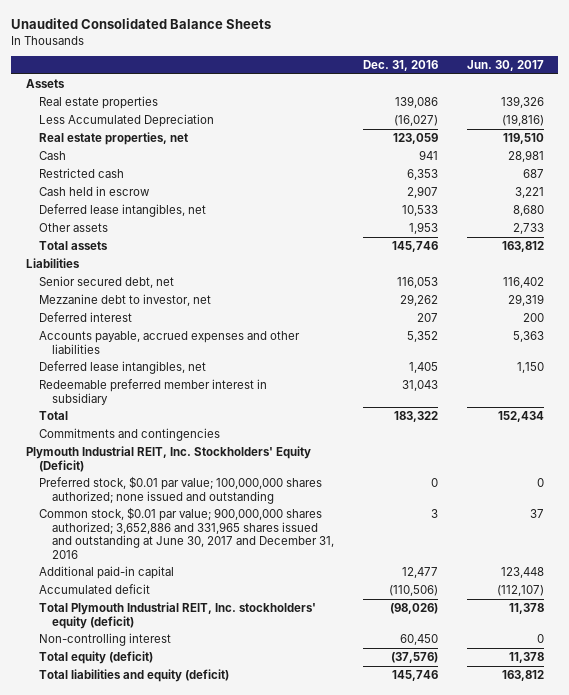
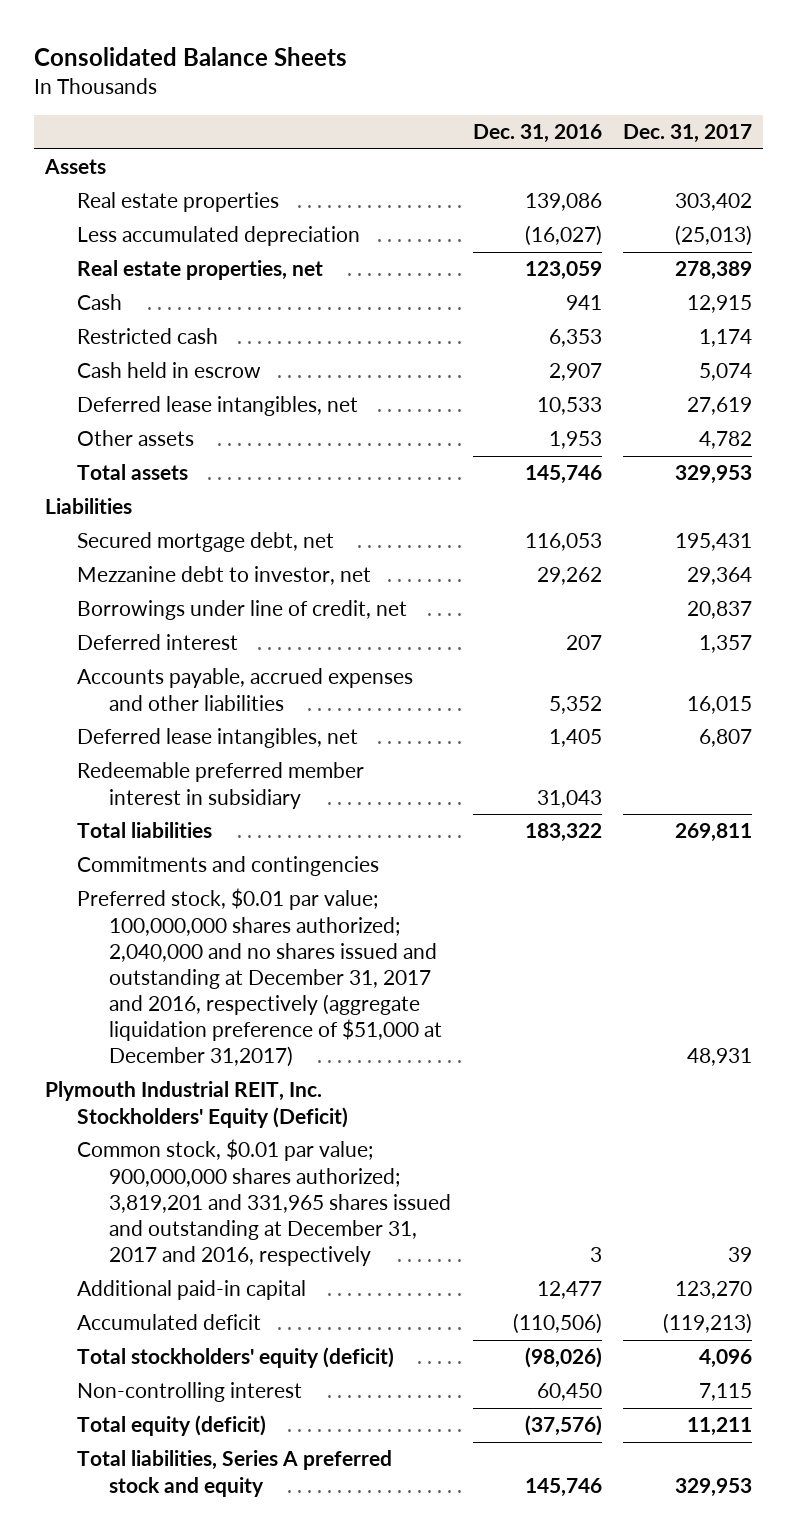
[11,18,272,30] Unaudited Consolidated Balance Sheets -> [34,47,348,67] Consolidated Balance Sheets
[466,60,544,72] Jun. 30, 2017 -> none
none -> [623,124,753,144] Dec. 31, 2017
[38,114,214,128] Less Accumulated Depreciation -> [77,226,361,247] Less accumulated depreciation
[38,276,174,289] Senior secured debt, net -> [77,532,335,553] Secured mortgage debt, net
none -> [77,600,408,621] Borrowings under line of credit, net
[38,411,68,421] Total -> [77,822,213,839] Total liabilities
none -> [77,888,443,1068] Preferred stock, $0.01 par value; 100,000,000 shares authorized; 2,040,000 and no shares issued and outstanding at December 31, 2017 and 2016, respectively (aggregate liquidation preference of $51,000 at December 31,2017)
[38,476,322,504] Preferred stock, $0.01 par value; 100,000,000 shares authorized; none issued and outstanding -> none
[38,507,335,559] Common stock, $0.01 par value; 900,000,000 shares authorized; 3,652,886 and 331,965 shares issued and outstanding at June 30, 2017 and December 31, 2016 -> [77,1139,452,1267] Common stock, $0.01 par value; 900,000,000 shares authorized; 3,819,201 and 331,965 shares issued and outstanding at December 31, 2017 and 2016, respectively
[38,602,316,629] Total Plymouth Industrial REIT, Inc. stockholders' equity (deficit) -> [77,1347,395,1369] Total stockholders' equity (deficit)
[38,669,229,683] Total liabilities and equity (deficit) -> [77,1450,393,1497] Total liabilities, Series A preferred stock and equity

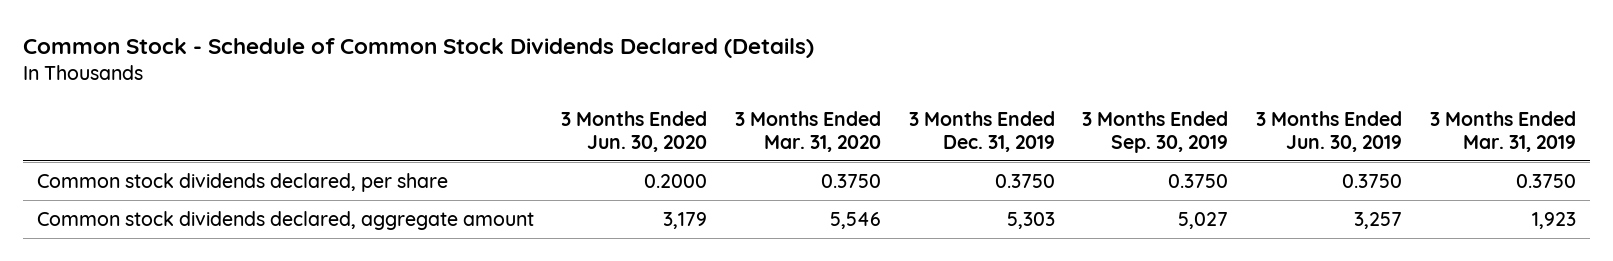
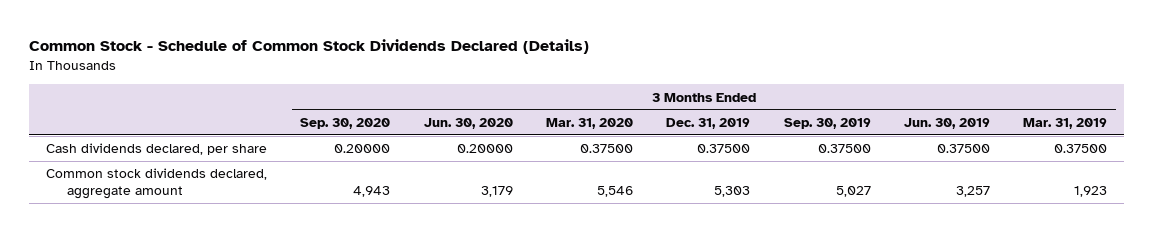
none -> [300,118,391,130] Sep. 30, 2020
[36,172,448,192] Common stock dividends declared, per share -> [45,143,267,156] Cash dividends declared, per share
[644,173,708,188] 0.2000 -> [456,144,513,154] 0.20000
[821,173,882,188] 0.3750 -> [579,144,633,154] 0.37500
[994,173,1055,188] 0.3750 -> [697,144,751,154] 0.37500
[1168,173,1229,188] 0.3750 -> [817,144,871,154] 0.37500
[1342,173,1403,188] 0.3750 -> [936,144,990,154] 0.37500
[1515,173,1576,188] 0.3750 -> [1054,144,1108,154] 0.37500

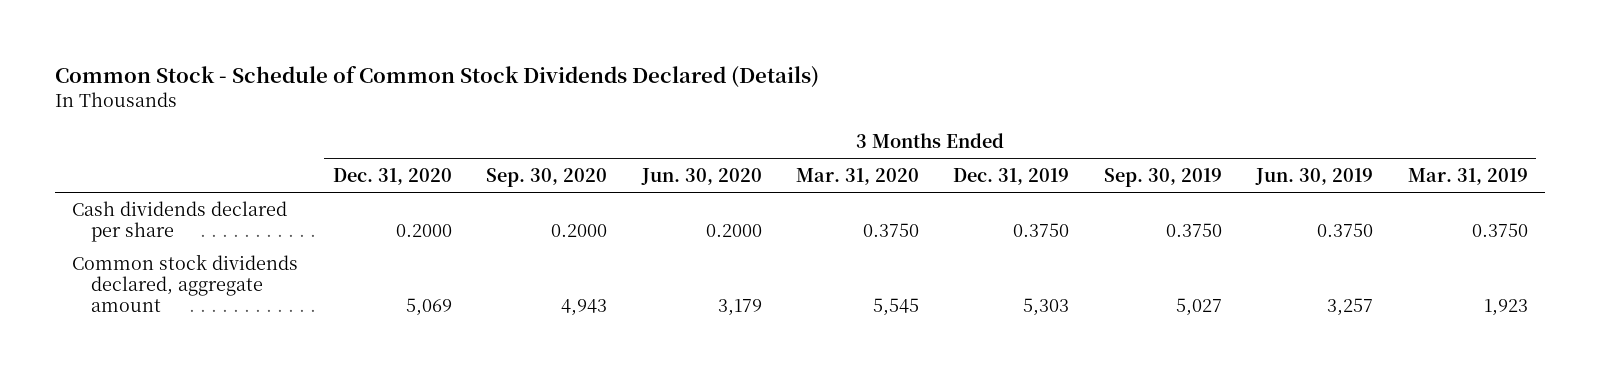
none -> [332,167,452,185] Dec. 31, 2020
[45,143,267,156] Cash dividends declared, per share -> [72,201,288,242] Cash dividends declared per share
[334,144,391,154] 0.20000 -> [551,223,608,237] 0.2000
[456,144,513,154] 0.20000 -> [705,223,762,237] 0.2000
[579,144,633,154] 0.37500 -> [863,222,920,237] 0.3750
[697,144,751,154] 0.37500 -> [1013,222,1070,237] 0.3750
[817,144,871,154] 0.37500 -> [1165,222,1222,237] 0.3750
[936,144,990,154] 0.37500 -> [1317,222,1374,237] 0.3750
[1054,144,1108,154] 0.37500 -> [1471,222,1528,237] 0.3750
[596,185,633,197] 5,546 -> [873,297,920,316] 5,545

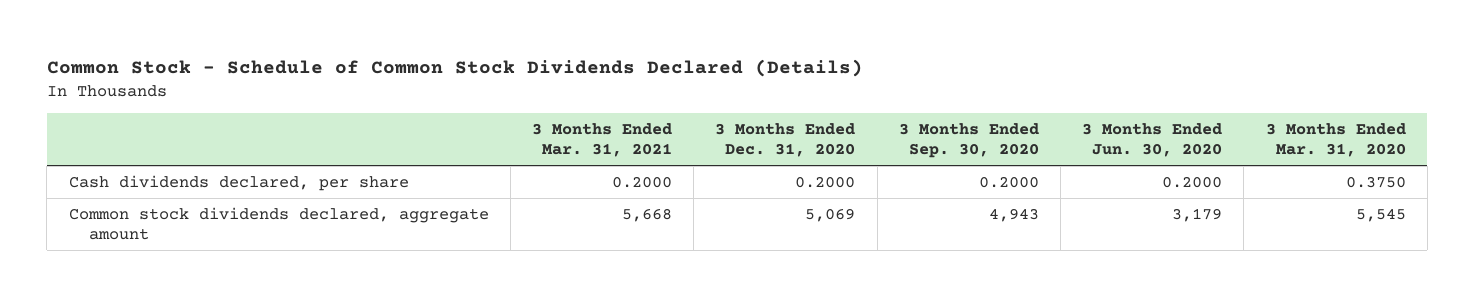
[953,167,1070,185] Dec. 31, 2019 -> none
[1103,167,1222,187] Sep. 30, 2019 -> none
[1255,167,1374,185] Jun. 30, 2019 -> none
[1407,167,1528,185] Mar. 31, 2019 -> none
none -> [531,123,672,158] 3 Months Ended Mar. 31, 2021
[72,201,288,242] Cash dividends declared per share -> [68,174,409,191] Cash dividends declared, per share

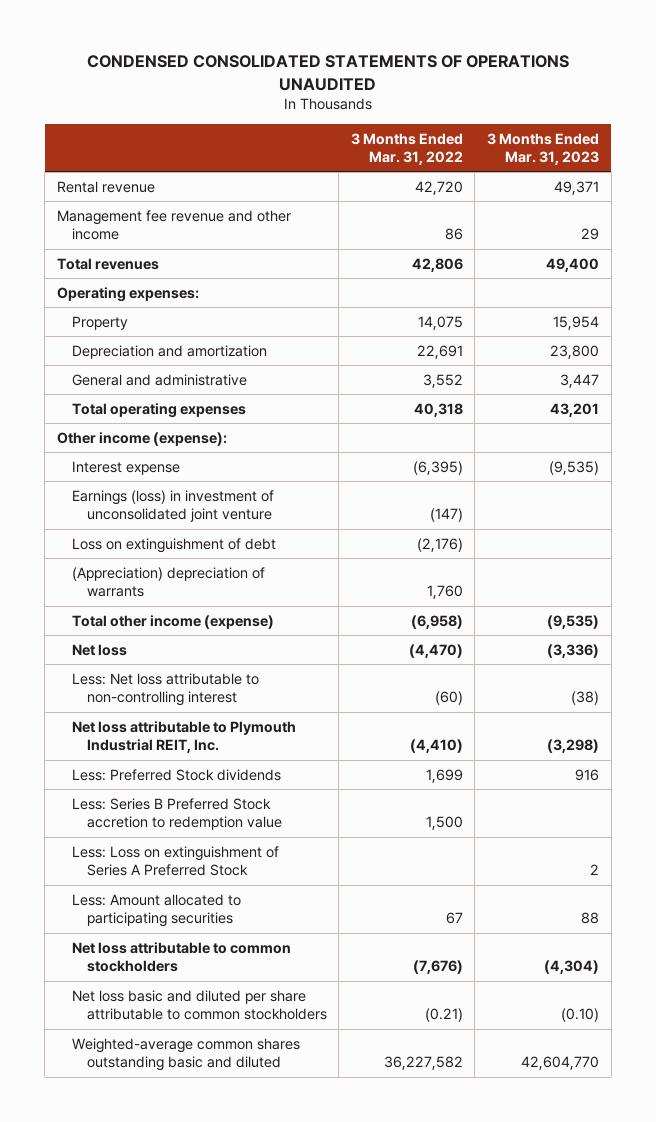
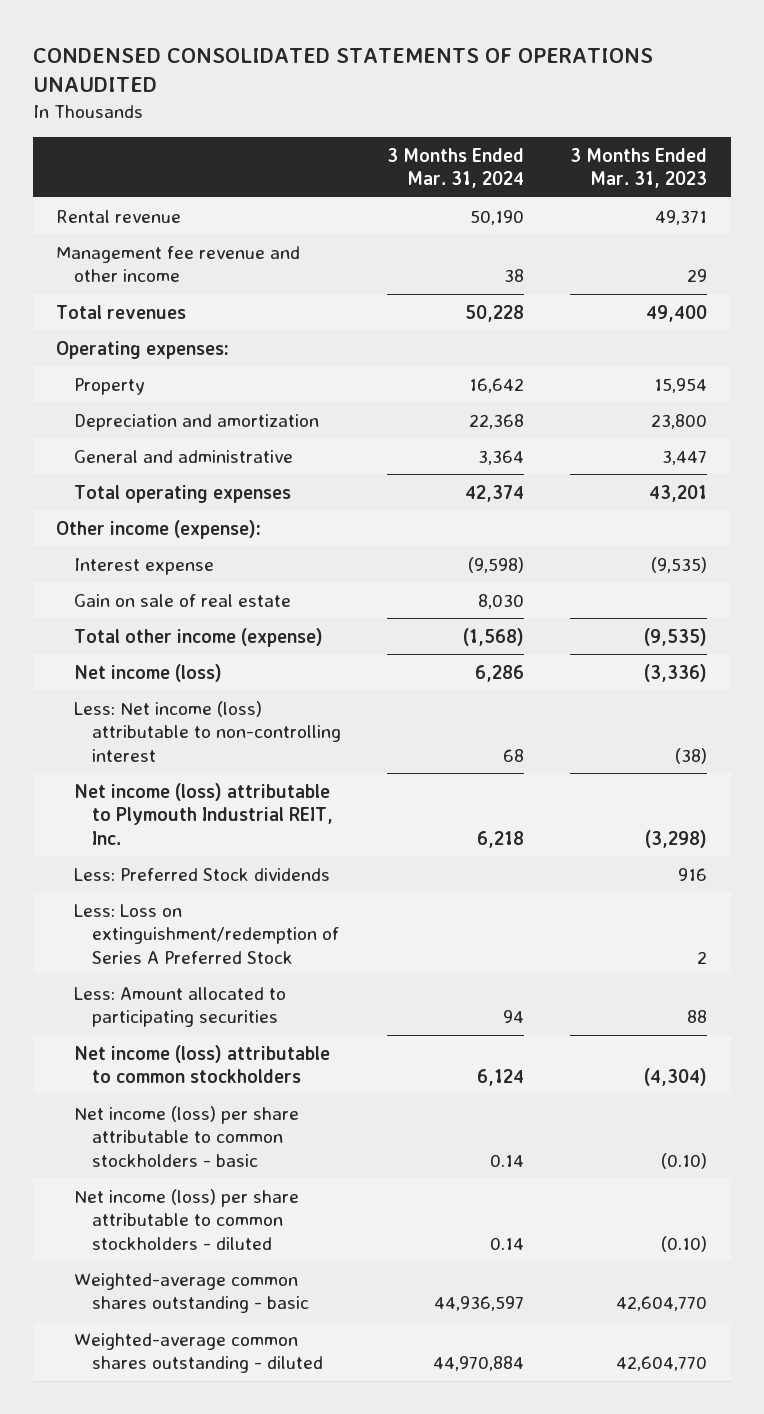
[350,132,463,165] 3 Months Ended Mar. 31, 2022 -> none
none -> [387,147,525,189] 3 Months Ended Mar. 31, 2024
[71,489,274,523] Earnings (loss) in investment of unconsolidated joint venture -> none
[71,537,276,553] Loss on extinguishment of debt -> none
[71,566,265,598] (Appreciation) depreciation of warrants -> none
none -> [74,593,292,607] Gain on sale of real estate
[71,643,127,656] Net loss -> [74,663,223,682] Net income (loss)
[71,672,259,707] Less: Net loss attributable to non-controlling interest -> [74,700,342,762] Less: Net income (loss) attributable to non-controlling interest
[71,720,296,754] Net loss attributable to Plymouth Industrial REIT, Inc. -> [74,782,334,845] Net income (loss) attributable to Plymouth Industrial REIT, Inc.
[71,797,282,831] Less: Series B Preferred Stock accretion to redemption value -> none
[71,845,279,877] Less: Loss on extinguishment of Series A Preferred Stock -> [74,903,340,964] Less: Loss on extinguishment/redemption of Series A Preferred Stock
[71,941,291,973] Net loss attributable to common stockholders -> [74,1044,331,1084] Net income (loss) attributable to common stockholders
[71,989,327,1021] Net loss basic and diluted per share attributable to common stockholders -> [74,1105,300,1167] Net income (loss) per share attributable to common stockholders - basic
none -> [74,1188,300,1250] Net income (loss) per share attributable to common stockholders - diluted
[71,1037,300,1072] Weighted-average common shares outstanding basic and diluted -> [74,1272,310,1314] Weighted-average common shares outstanding - basic
none -> [74,1332,324,1374] Weighted-average common shares outstanding - diluted

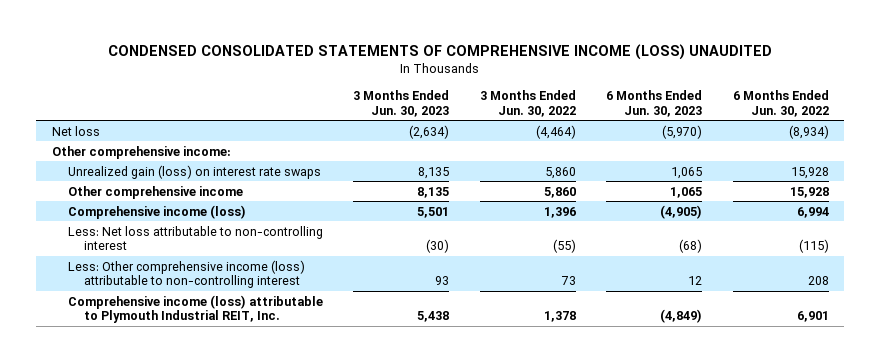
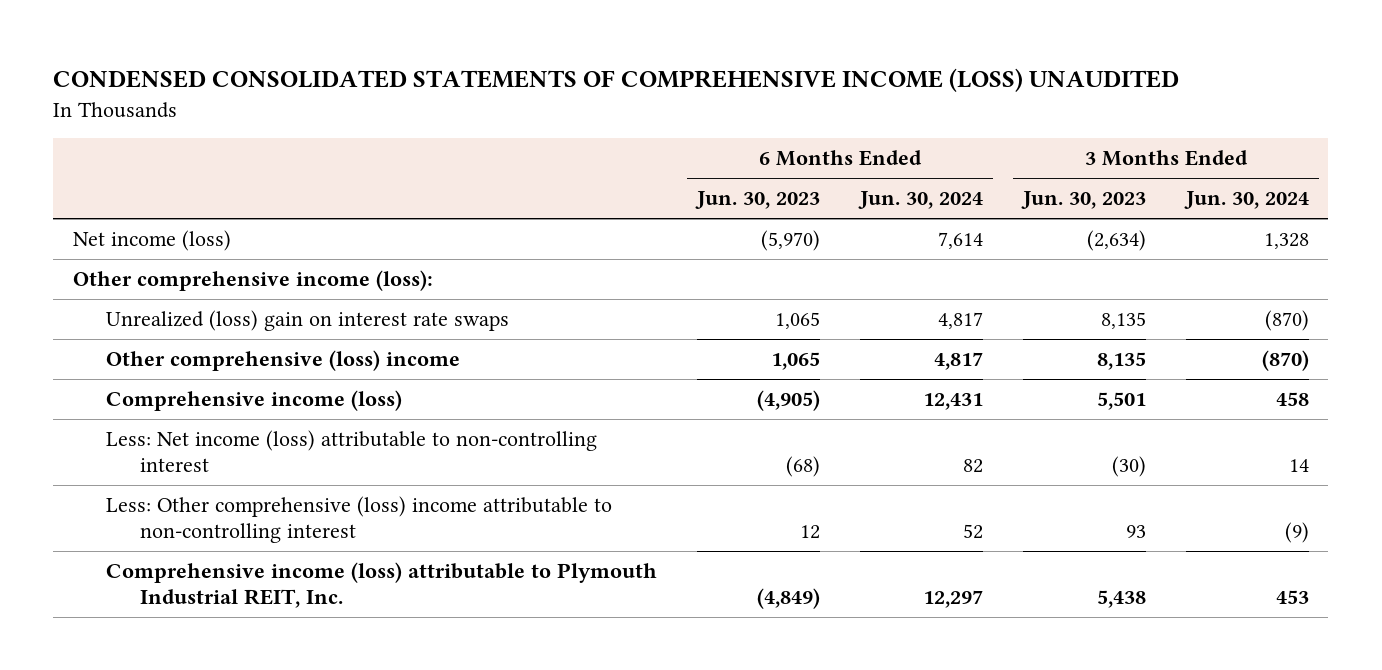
[479,90,576,117] 3 Months Ended Jun. 30, 2022 -> none
[733,90,830,117] 6 Months Ended Jun. 30, 2022 -> none
none -> [857,191,983,210] Jun. 30, 2024
none -> [1183,191,1309,210] Jun. 30, 2024
[51,125,100,136] Net loss -> [73,230,232,252] Net income (loss)
[51,145,231,159] Other comprehensive income: -> [73,270,434,292] Other comprehensive income (loss):
[67,164,321,179] Unrealized gain (loss) on interest rate swaps -> [106,310,510,332] Unrealized (loss) gain on interest rate swaps
[67,185,243,199] Other comprehensive income -> [106,350,461,372] Other comprehensive (loss) income
[67,225,323,251] Less: Net loss attributable to non-controlling interest -> [106,430,598,472] Less: Net income (loss) attributable to non-controlling interest
[67,259,305,289] Less: Other comprehensive income (loss) attributable to non-controlling interest -> [106,496,613,543] Less: Other comprehensive (loss) income attributable to non-controlling interest

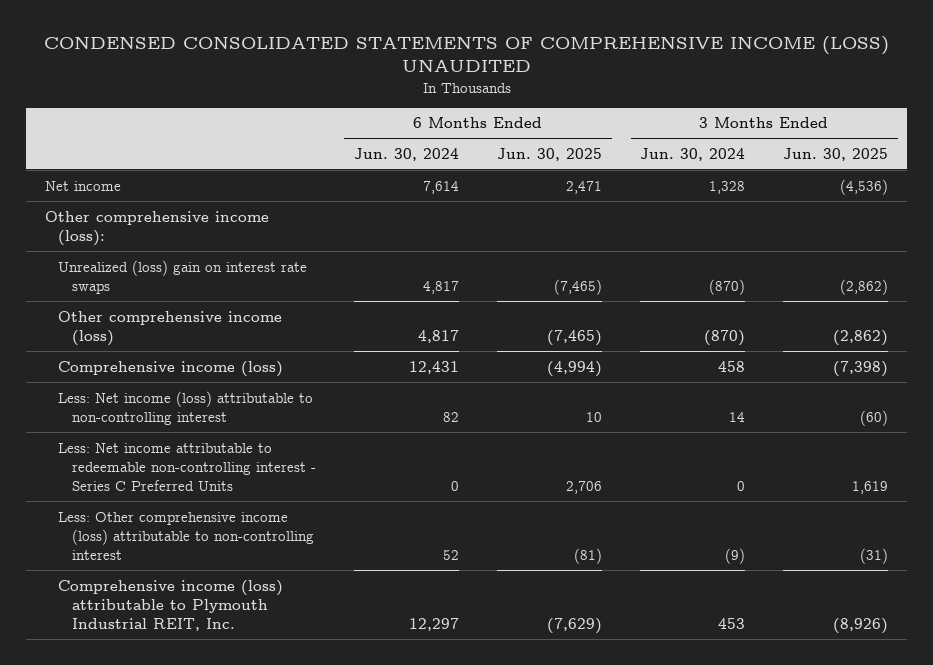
[695,191,821,210] Jun. 30, 2023 -> none
[1020,191,1146,210] Jun. 30, 2023 -> none
none -> [497,147,603,161] Jun. 30, 2025
none -> [783,147,889,161] Jun. 30, 2025
[73,230,232,252] Net income (loss) -> [44,180,121,191] Net income
[106,350,461,372] Other comprehensive (loss) income -> [58,310,283,346] Other comprehensive income (loss)
none -> [58,442,316,492] Less: Net income attributable to redeemable non-controlling interest - Series C Preferred Units
[106,496,613,543] Less: Other comprehensive (loss) income attributable to non-controlling interest -> [58,511,314,561] Less: Other comprehensive income (loss) attributable to non-controlling interest

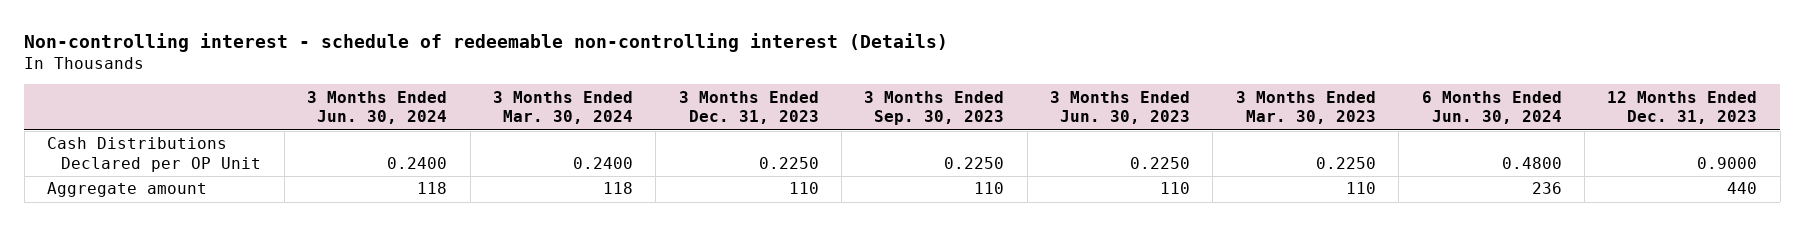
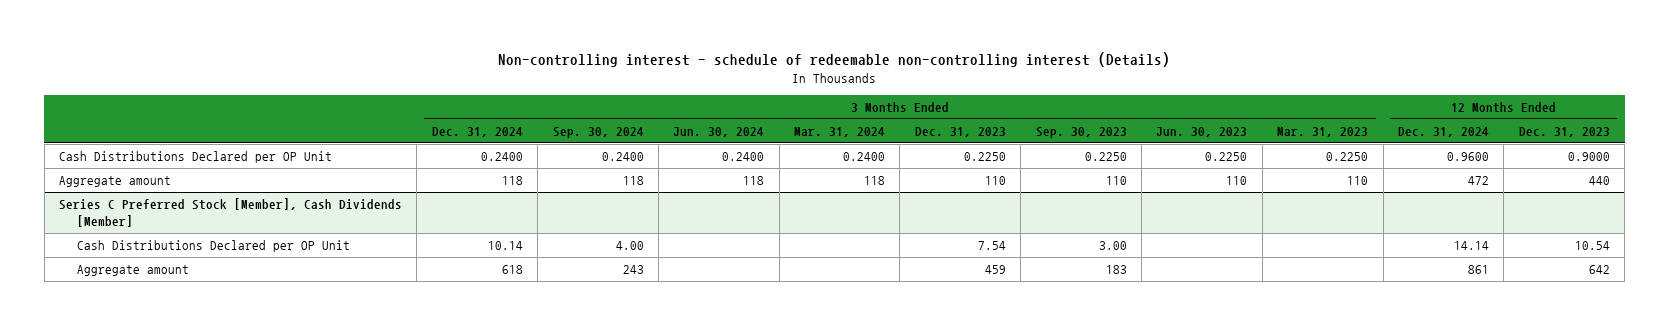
[492,90,633,125] 3 Months Ended Mar. 30, 2024 -> none
[1235,90,1376,125] 3 Months Ended Mar. 30, 2023 -> none
[1421,90,1562,125] 6 Months Ended Jun. 30, 2024 -> none
none -> [431,127,523,138] Dec. 31, 2024
none -> [552,127,644,139] Sep. 30, 2024
none -> [794,127,886,138] Mar. 31, 2024
none -> [1277,127,1369,138] Mar. 31, 2023
none -> [1397,127,1489,138] Dec. 31, 2024
none -> [58,198,402,228] Series C Preferred Stock [Member], Cash Dividends [Member]
none -> [77,240,351,253] Cash Distributions Declared per OP Unit
none -> [77,265,190,277] Aggregate amount

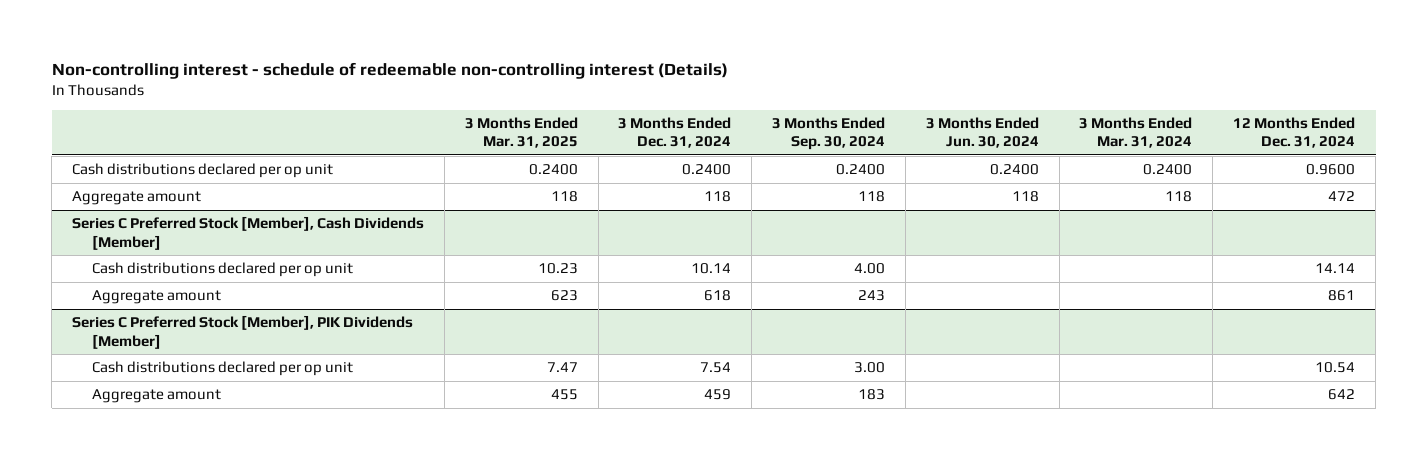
[914,127,1006,138] Dec. 31, 2023 -> none
[1035,127,1127,139] Sep. 30, 2023 -> none
[1156,127,1248,138] Jun. 30, 2023 -> none
[1277,127,1369,138] Mar. 31, 2023 -> none
[1518,127,1610,138] Dec. 31, 2023 -> none
none -> [464,117,578,149] 3 Months Ended Mar. 31, 2025
[58,151,332,164] Cash Distributions Declared per OP Unit -> [72,163,334,179] Cash distributions declared per op unit
[77,240,351,253] Cash Distributions Declared per OP Unit -> [91,262,353,278] Cash distributions declared per op unit
none -> [72,315,414,349] Series C Preferred Stock [Member], PIK Dividends [Member]
none -> [91,361,353,377] Cash distributions declared per op unit
none -> [91,389,221,404] Aggregate amount

